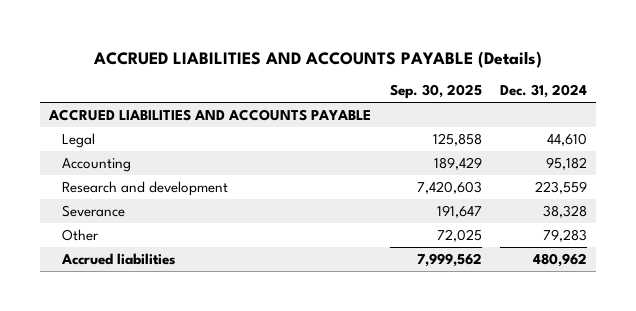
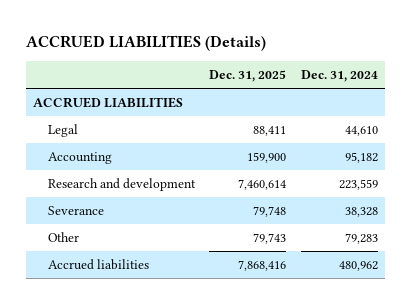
[93,50,543,68] ACCRUED LIABILITIES AND ACCOUNTS PAYABLE (Details) -> [25,35,266,52] ACCRUED LIABILITIES (Details)
[389,84,482,100] Sep. 30, 2025 -> none
none -> [209,70,287,83] Dec. 31, 2025
[48,108,372,121] ACCRUED LIABILITIES AND ACCOUNTS PAYABLE -> [33,97,184,109] ACCRUED LIABILITIES

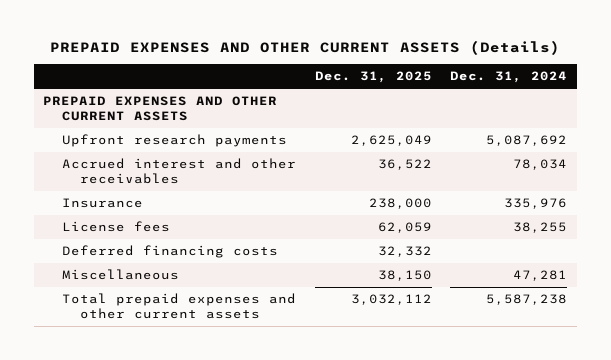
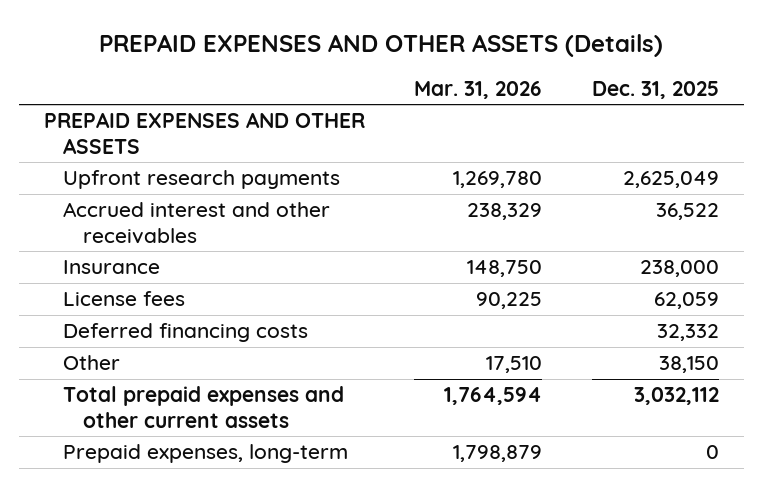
[50,40,561,56] PREPAID EXPENSES AND OTHER CURRENT ASSETS (Details) -> [99,33,664,57] PREPAID EXPENSES AND OTHER ASSETS (Details)
[450,71,568,84] Dec. 31, 2024 -> none
none -> [414,81,543,100] Mar. 31, 2026
[43,96,278,122] PREPAID EXPENSES AND OTHER CURRENT ASSETS -> [43,112,365,154] PREPAID EXPENSES AND OTHER ASSETS
[61,269,179,281] Miscellaneous -> [63,355,121,371] Other
none -> [63,444,349,464] Prepaid expenses, long-term

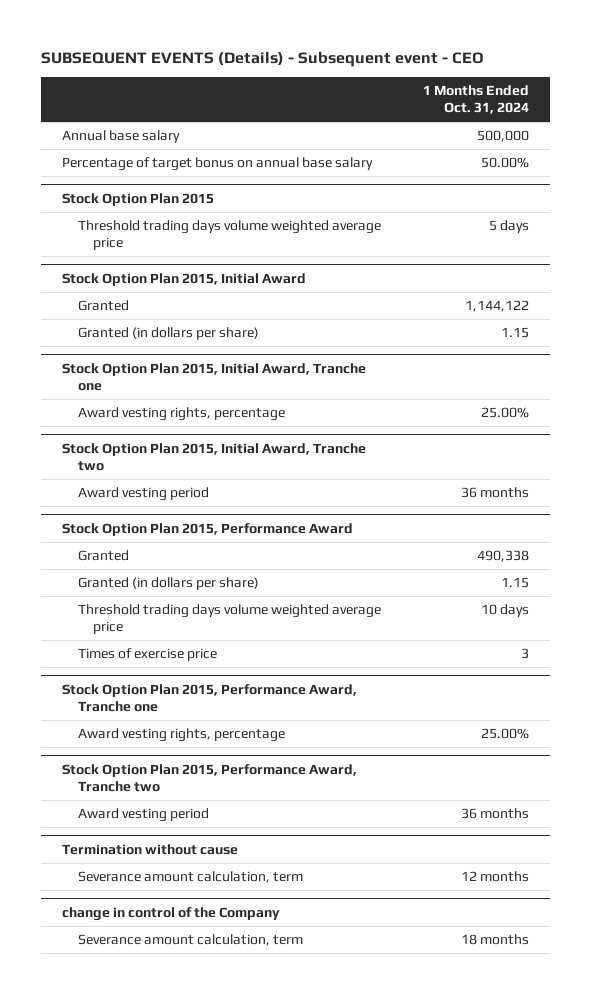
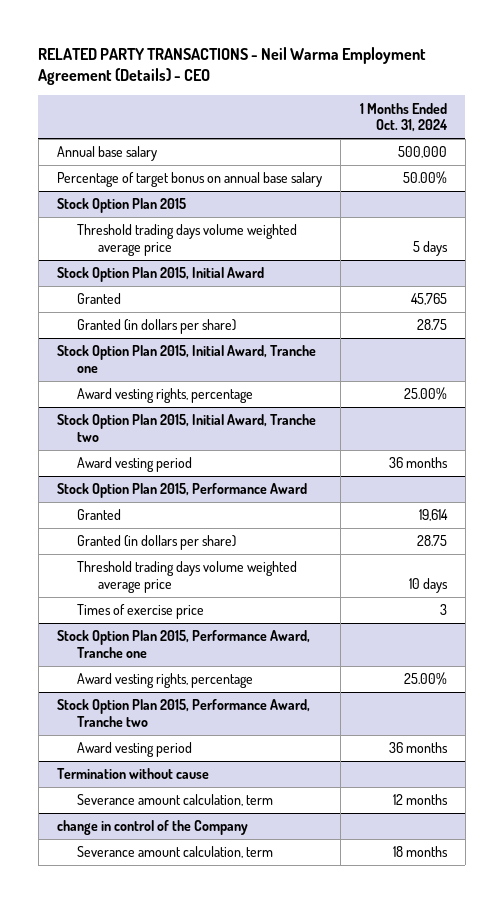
[41,50,485,67] SUBSEQUENT EVENTS (Details) - Subsequent event - CEO -> [38,46,427,86] RELATED PARTY TRANSACTIONS - Neil Warma Employment Agreement (Details) - CEO
[464,300,529,313] 1,144,122 -> [410,293,447,306] 45,765
[500,327,529,339] 1.15 -> [416,319,447,331] 28.75
[476,550,529,563] 490,338 -> [418,509,448,522] 19,614
[500,577,529,589] 1.15 -> [416,535,447,547] 28.75

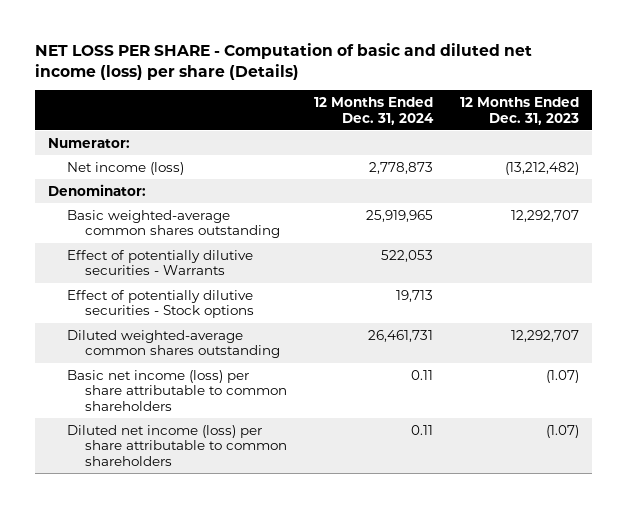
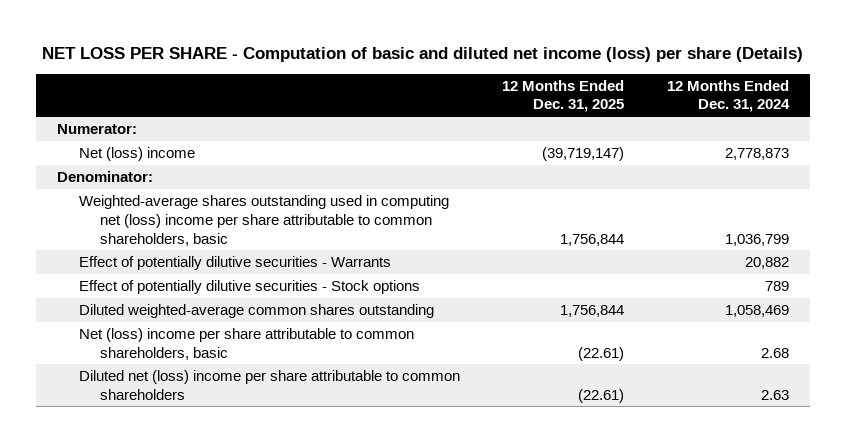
[460,96,580,125] 12 Months Ended Dec. 31, 2023 -> none
none -> [502,79,625,113] 12 Months Ended Dec. 31, 2025
[66,161,184,175] Net income (loss) -> [78,146,195,161] Net (loss) income
[66,209,281,239] Basic weighted-average common shares outstanding -> [78,194,449,246] Weighted-average shares outstanding used in computing net (loss) income per share attributable to common shareholders, basic
[366,209,434,222] 25,919,965 -> [725,233,790,246] 1,036,799
[381,249,434,262] 522,053 -> [745,256,790,269] 20,882
[396,289,434,302] 19,713 -> [765,280,790,291] 789
[368,329,434,342] 26,461,731 -> [725,304,790,317] 1,058,469
[66,369,288,412] Basic net income (loss) per share attributable to common shareholders -> [78,327,414,360] Net (loss) income per share attributable to common shareholders, basic
[411,369,434,380] 0.11 -> [761,347,790,358] 2.68
[66,424,288,467] Diluted net income (loss) per share attributable to common shareholders -> [78,369,460,400] Diluted net (loss) income per share attributable to common shareholders
[411,424,434,435] 0.11 -> [761,389,790,400] 2.63

